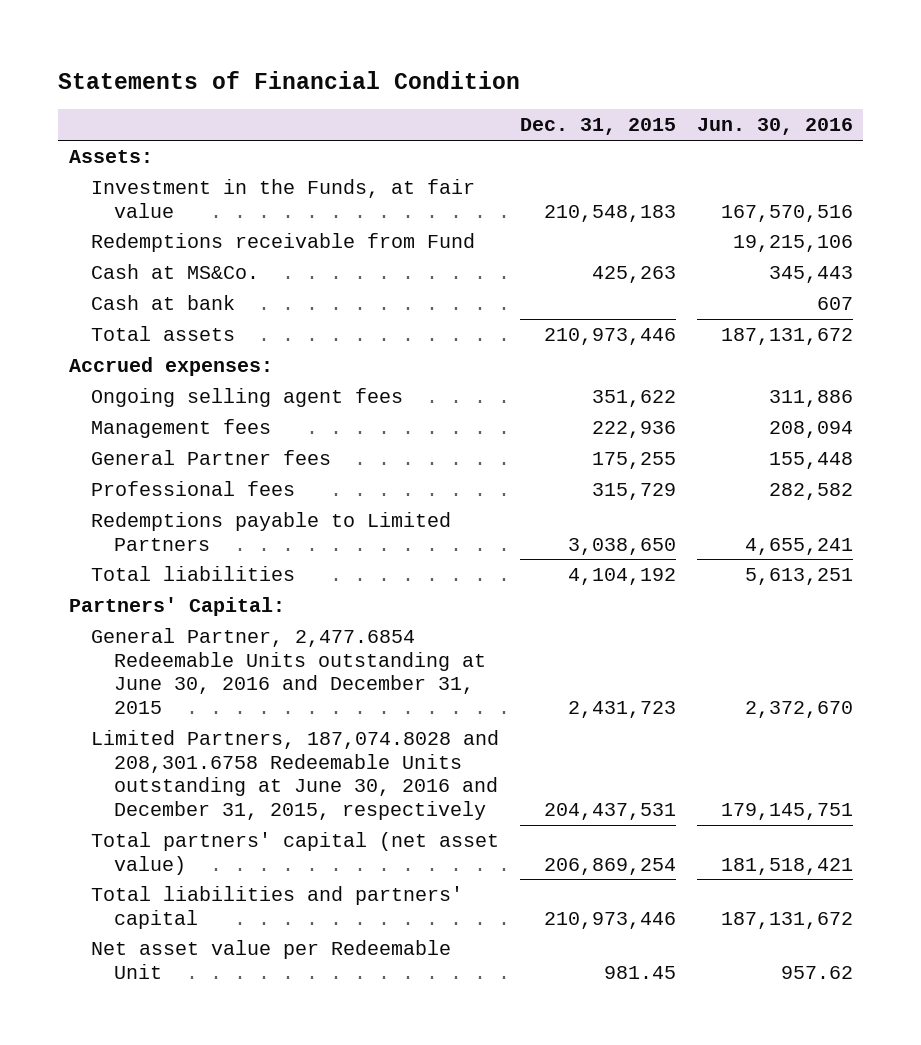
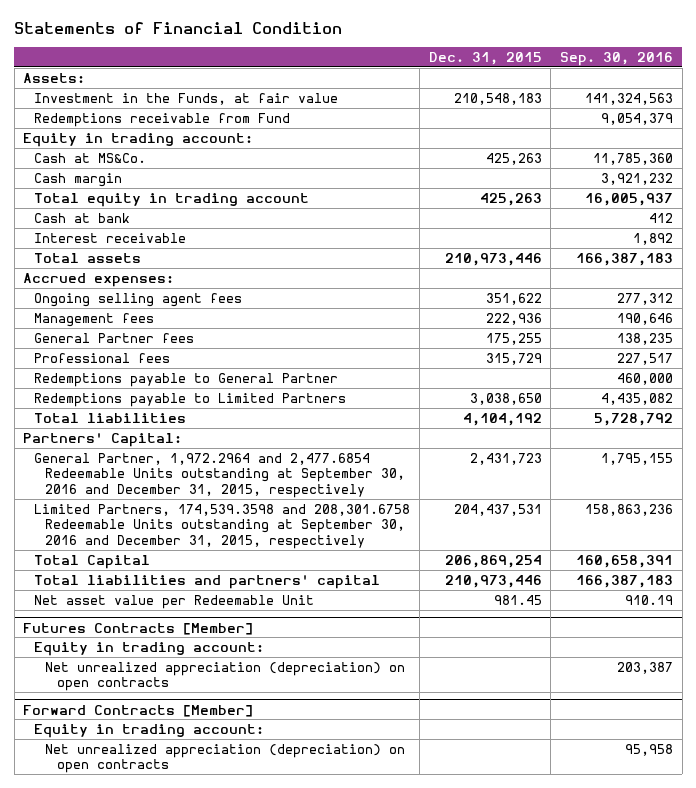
[696,118,853,136] Jun. 30, 2016 -> none
none -> [559,51,673,66] Sep. 30, 2016
none -> [23,132,254,147] Equity in trading account:
none -> [34,172,123,187] Cash margin
none -> [34,192,310,207] Total equity in trading account
none -> [34,232,187,243] Interest receivable
none -> [34,372,339,387] Redemptions payable to General Partner
[91,627,487,714] General Partner, 2,477.6854 Redeemable Units outstanding at June 30, 2016 and December 31, 2015 -> [34,452,406,498] General Partner, 1,972.2964 and 2,477.6854 Redeemable Units outstanding at September 30, 2016 and December 31, 2015, respectively
[91,729,500,820] Limited Partners, 187,074.8028 and 208,301.6758 Redeemable Units outstanding at June 30, 2016 and December 31, 2015, respectively -> [34,503,411,549] Limited Partners, 174,539.3598 and 208,301.6758 Redeemable Units outstanding at September 30, 2016 and December 31, 2015, respectively
[91,831,500,875] Total partners' capital (net asset value) -> [34,554,151,569] Total Capital
none -> [23,622,254,635] Futures Contracts [Member]
none -> [34,641,265,656] Equity in trading account:
none -> [45,661,406,692] Net unrealized appreciation (depreciation) on open contracts
none -> [23,704,254,717] Forward Contracts [Member]
none -> [34,723,265,738] Equity in trading account:
none -> [45,743,406,774] Net unrealized appreciation (depreciation) on open contracts

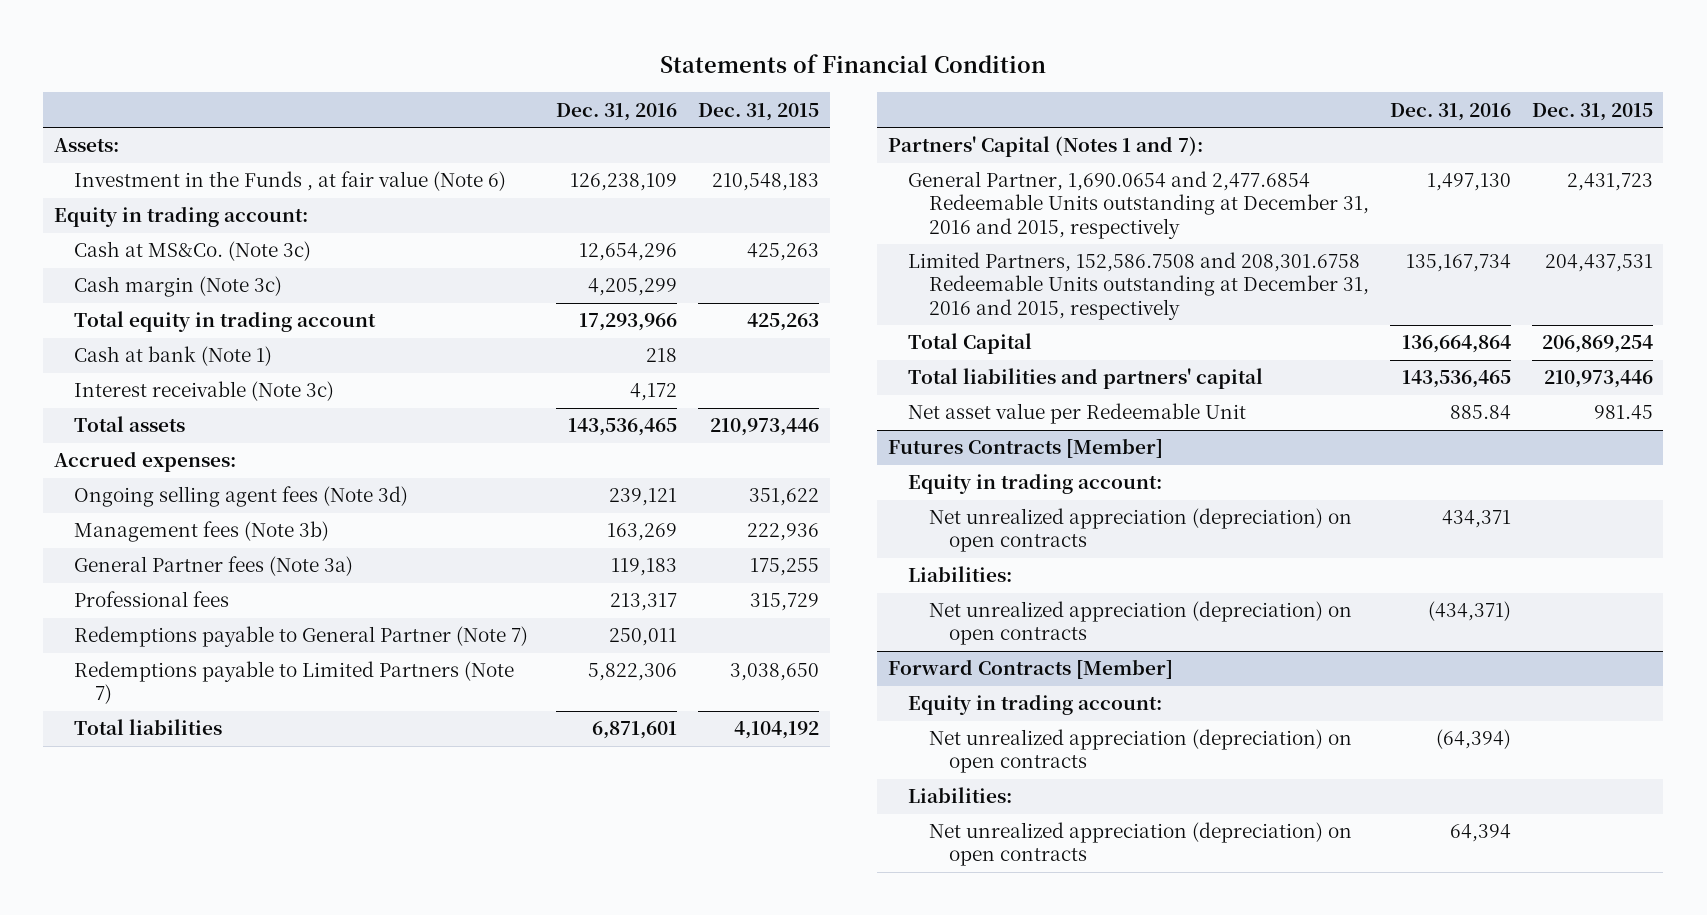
[559,51,673,66] Sep. 30, 2016 -> none
none -> [555,102,677,121] Dec. 31, 2016
[34,112,291,127] Redemptions receivable from Fund -> none
[34,92,339,105] Investment in the Funds, at fair value -> [74,171,507,192] Investment in the Funds , at fair value (Note 6)
[34,152,147,163] Cash at MS&Co. -> [74,241,312,262] Cash at MS&Co. (Note 3c)
[34,172,123,187] Cash margin -> [74,276,283,298] Cash margin (Note 3c)
[34,212,131,223] Cash at bank -> [74,346,273,367] Cash at bank (Note 1)
[34,232,187,243] Interest receivable -> [74,381,335,402] Interest receivable (Note 3c)
[34,292,243,307] Ongoing selling agent fees -> [74,486,409,508] Ongoing selling agent fees (Note 3d)
[34,312,155,327] Management fees -> [74,521,330,543] Management fees (Note 3b)
[34,332,195,343] General Partner fees -> [74,556,354,577] General Partner fees (Note 3a)
[34,372,339,387] Redemptions payable to General Partner -> [74,626,529,648] Redemptions payable to General Partner (Note 7)
[34,392,347,407] Redemptions payable to Limited Partners -> [74,661,515,705] Redemptions payable to Limited Partners (Note 7)
[23,432,183,447] Partners' Capital: -> [887,136,1203,158] Partners' Capital (Notes 1 and 7):
[34,452,406,498] General Partner, 1,972.2964 and 2,477.6854 Redeemable Units outstanding at September 30, 2016 and December 31, 2015, respectively -> [908,171,1369,239] General Partner, 1,690.0654 and 2,477.6854 Redeemable Units outstanding at December 31, 2016 and 2015, respectively
[34,503,411,549] Limited Partners, 174,539.3598 and 208,301.6758 Redeemable Units outstanding at September 30, 2016 and December 31, 2015, respectively -> [908,252,1369,320] Limited Partners, 152,586.7508 and 208,301.6758 Redeemable Units outstanding at December 31, 2016 and 2015, respectively
none -> [908,566,1013,583] Liabilities:
none -> [928,601,1352,646] Net unrealized appreciation (depreciation) on open contracts
none -> [908,787,1013,804] Liabilities:
none -> [928,822,1352,867] Net unrealized appreciation (depreciation) on open contracts

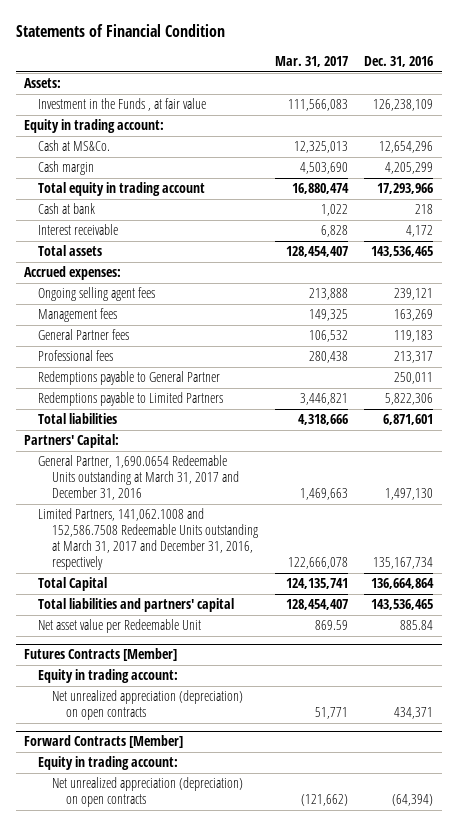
[697,102,819,121] Dec. 31, 2015 -> none
none -> [274,56,348,68] Mar. 31, 2017
[74,171,507,192] Investment in the Funds , at fair value (Note 6) -> [38,98,207,112] Investment in the Funds , at fair value
[74,241,312,262] Cash at MS&Co. (Note 3c) -> [38,140,111,152] Cash at MS&Co.
[74,276,283,298] Cash margin (Note 3c) -> [38,161,95,176] Cash margin
[74,346,273,367] Cash at bank (Note 1) -> [38,203,96,215] Cash at bank
[74,381,335,402] Interest receivable (Note 3c) -> [38,224,119,236] Interest receivable
[74,486,409,508] Ongoing selling agent fees (Note 3d) -> [38,287,156,302] Ongoing selling agent fees
[74,521,330,543] Management fees (Note 3b) -> [38,308,118,323] Management fees
[74,556,354,577] General Partner fees (Note 3a) -> [38,329,130,341] General Partner fees
[74,626,529,648] Redemptions payable to General Partner (Note 7) -> [38,371,221,386] Redemptions payable to General Partner
[74,661,515,705] Redemptions payable to Limited Partners (Note 7) -> [38,392,224,407] Redemptions payable to Limited Partners
[887,136,1203,158] Partners' Capital (Notes 1 and 7): -> [24,434,120,449] Partners' Capital:
[908,171,1369,239] General Partner, 1,690.0654 and 2,477.6854 Redeemable Units outstanding at December 31, 2016 and 2015, respectively -> [38,455,240,501] General Partner, 1,690.0654 Redeemable Units outstanding at March 31, 2017 and December 31, 2016
[908,252,1369,320] Limited Partners, 152,586.7508 and 208,301.6758 Redeemable Units outstanding at December 31, 2016 and 2015, respectively -> [38,508,259,571] Limited Partners, 141,062.1008 and 152,586.7508 Redeemable Units outstanding at March 31, 2017 and December 31, 2016, respectively
[908,566,1013,583] Liabilities: -> none
[928,601,1352,646] Net unrealized appreciation (depreciation) on open contracts -> none
[908,787,1013,804] Liabilities: -> none
[928,822,1352,867] Net unrealized appreciation (depreciation) on open contracts -> none

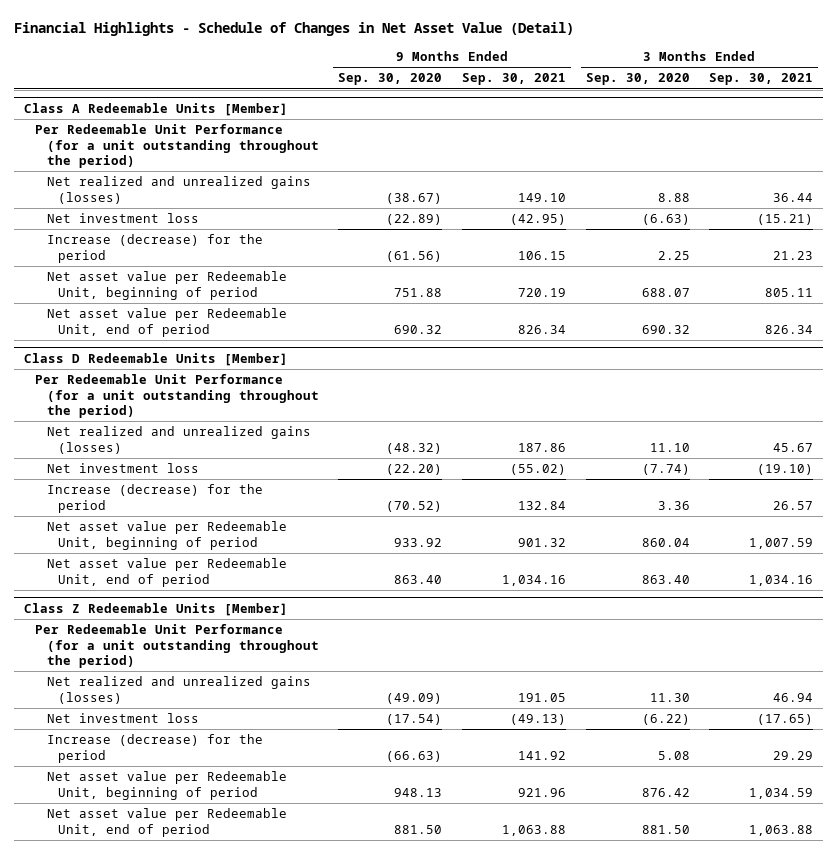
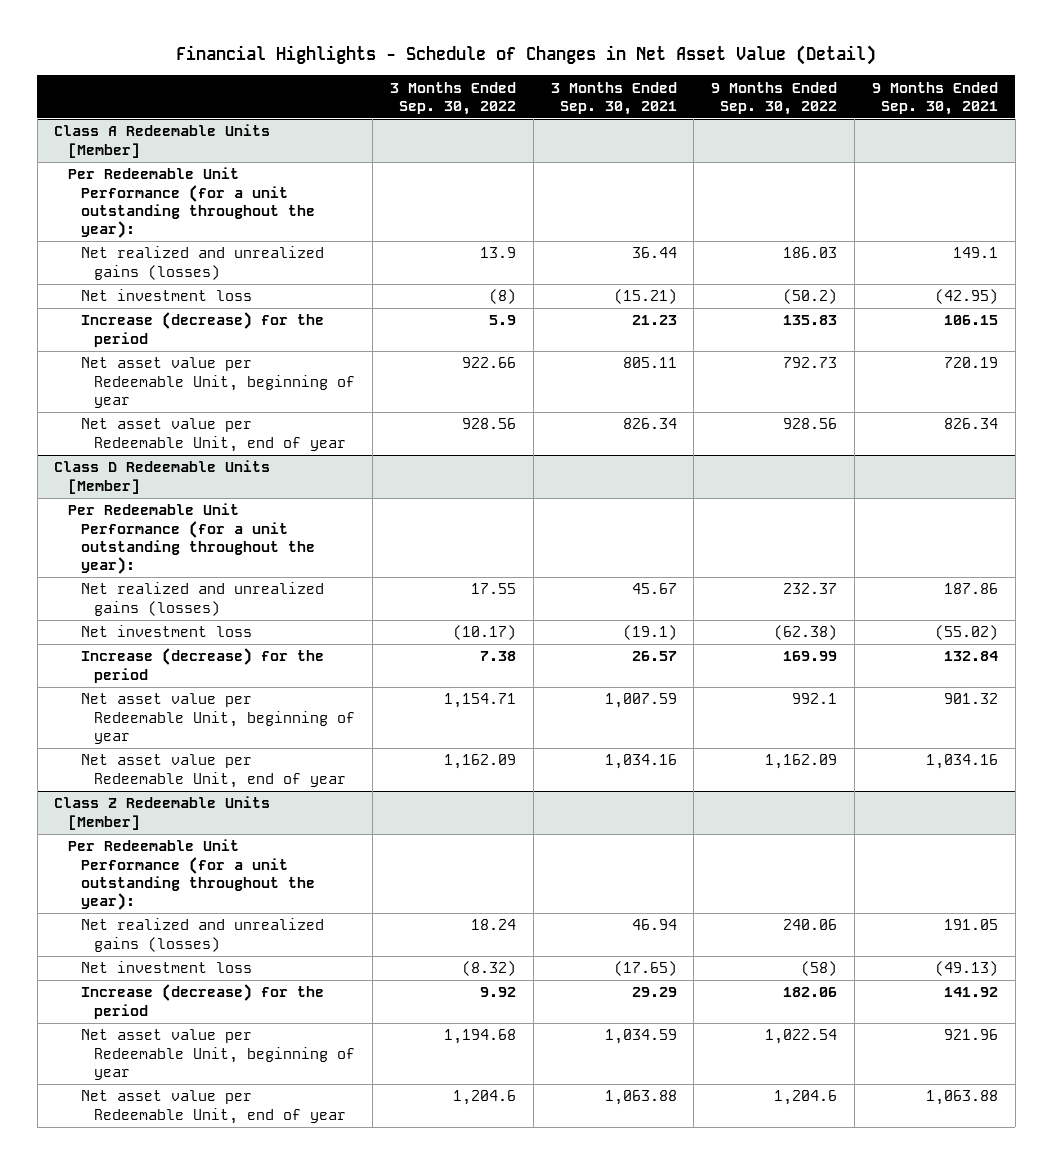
[338,73,443,86] Sep. 30, 2020 -> none
[585,73,690,86] Sep. 30, 2020 -> none
none -> [389,81,516,115] 3 Months Ended Sep. 30, 2022
none -> [711,81,838,115] 9 Months Ended Sep. 30, 2022
[35,124,319,168] Per Redeemable Unit Performance (for a unit outstanding throughout the period) -> [67,167,315,239] Per Redeemable Unit Performance (for a unit outstanding throughout the year):
[517,192,566,202] 149.10 -> [952,247,998,259] 149.1
[46,271,287,300] Net asset value per Redeemable Unit, beginning of period -> [80,357,356,408] Net asset value per Redeemable Unit, beginning of year
[46,308,287,337] Net asset value per Redeemable Unit, end of period -> [80,418,347,452] Net asset value per Redeemable Unit, end of year
[35,374,319,418] Per Redeemable Unit Performance (for a unit outstanding throughout the period) -> [67,503,315,575] Per Redeemable Unit Performance (for a unit outstanding throughout the year):
[757,464,814,476] (19.10) -> [622,625,677,641] (19.1)
[46,521,287,550] Net asset value per Redeemable Unit, beginning of period -> [80,693,356,744] Net asset value per Redeemable Unit, beginning of year
[46,558,287,587] Net asset value per Redeemable Unit, end of period -> [80,754,347,788] Net asset value per Redeemable Unit, end of year
[35,624,319,668] Per Redeemable Unit Performance (for a unit outstanding throughout the period) -> [67,839,315,911] Per Redeemable Unit Performance (for a unit outstanding throughout the year):
[46,771,287,800] Net asset value per Redeemable Unit, beginning of period -> [80,1029,356,1080] Net asset value per Redeemable Unit, beginning of year
[46,808,287,837] Net asset value per Redeemable Unit, end of period -> [80,1090,347,1124] Net asset value per Redeemable Unit, end of year

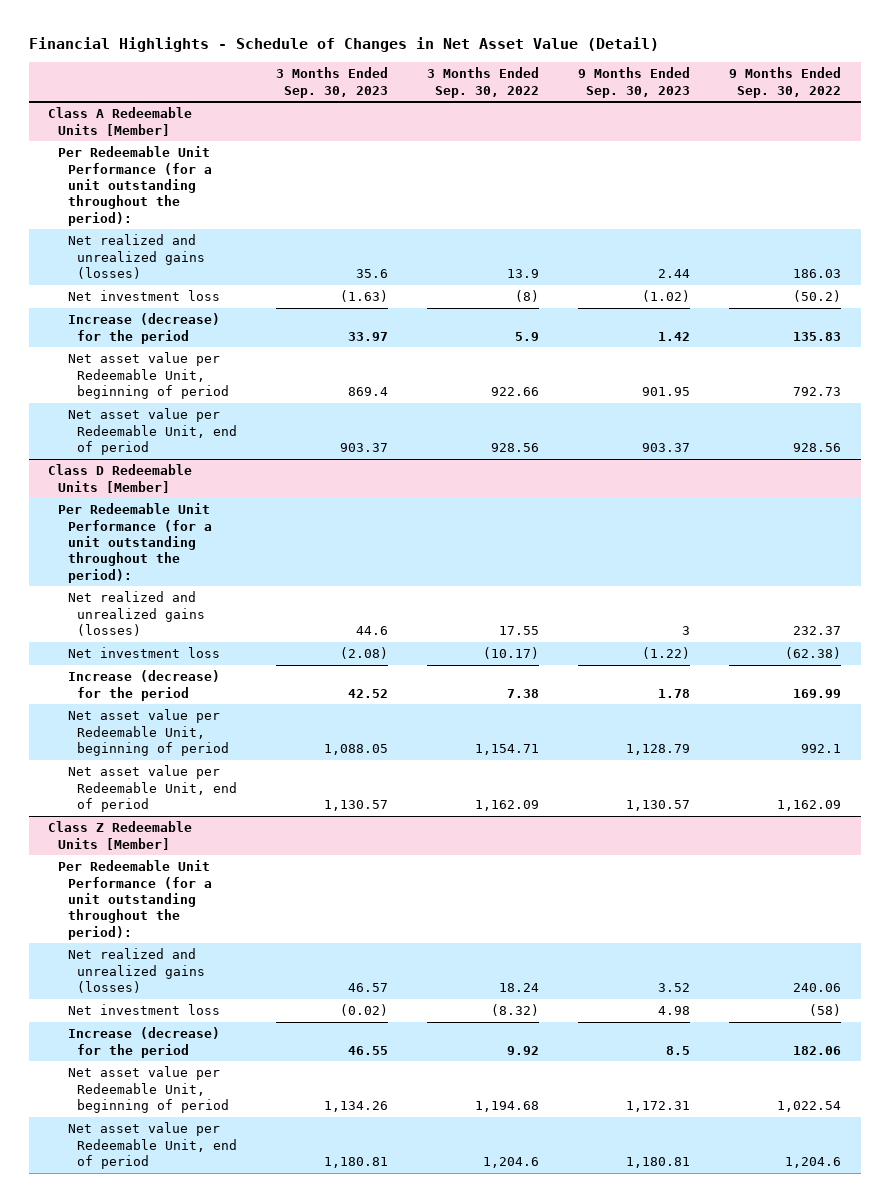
[550,81,677,115] 3 Months Ended Sep. 30, 2021 -> none
[871,81,998,115] 9 Months Ended Sep. 30, 2021 -> none
none -> [276,67,389,98] 3 Months Ended Sep. 30, 2023
none -> [578,67,691,98] 9 Months Ended Sep. 30, 2023
[67,167,315,239] Per Redeemable Unit Performance (for a unit outstanding throughout the year): -> [57,146,212,226] Per Redeemable Unit Performance (for a unit outstanding throughout the period):
[80,357,356,408] Net asset value per Redeemable Unit, beginning of year -> [67,352,230,399] Net asset value per Redeemable Unit, beginning of period
[80,418,347,452] Net asset value per Redeemable Unit, end of year -> [67,408,238,455] Net asset value per Redeemable Unit, end of period
[67,503,315,575] Per Redeemable Unit Performance (for a unit outstanding throughout the year): -> [57,503,212,583] Per Redeemable Unit Performance (for a unit outstanding throughout the period):
[80,693,356,744] Net asset value per Redeemable Unit, beginning of year -> [67,709,230,756] Net asset value per Redeemable Unit, beginning of period
[80,754,347,788] Net asset value per Redeemable Unit, end of year -> [67,765,238,812] Net asset value per Redeemable Unit, end of period
[67,839,315,911] Per Redeemable Unit Performance (for a unit outstanding throughout the year): -> [57,860,212,940] Per Redeemable Unit Performance (for a unit outstanding throughout the period):
[80,1029,356,1080] Net asset value per Redeemable Unit, beginning of year -> [67,1066,230,1113] Net asset value per Redeemable Unit, beginning of period
[80,1090,347,1124] Net asset value per Redeemable Unit, end of year -> [67,1122,238,1169] Net asset value per Redeemable Unit, end of period

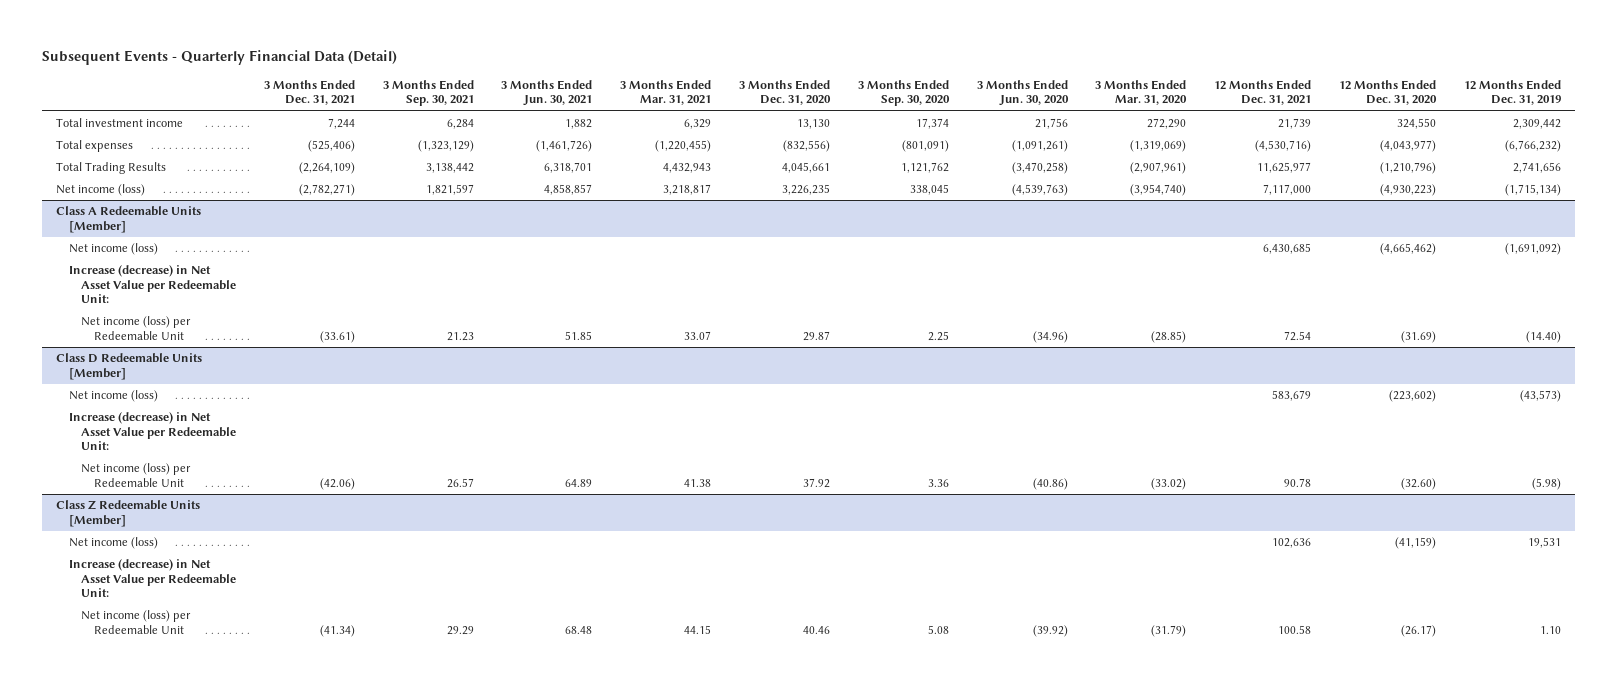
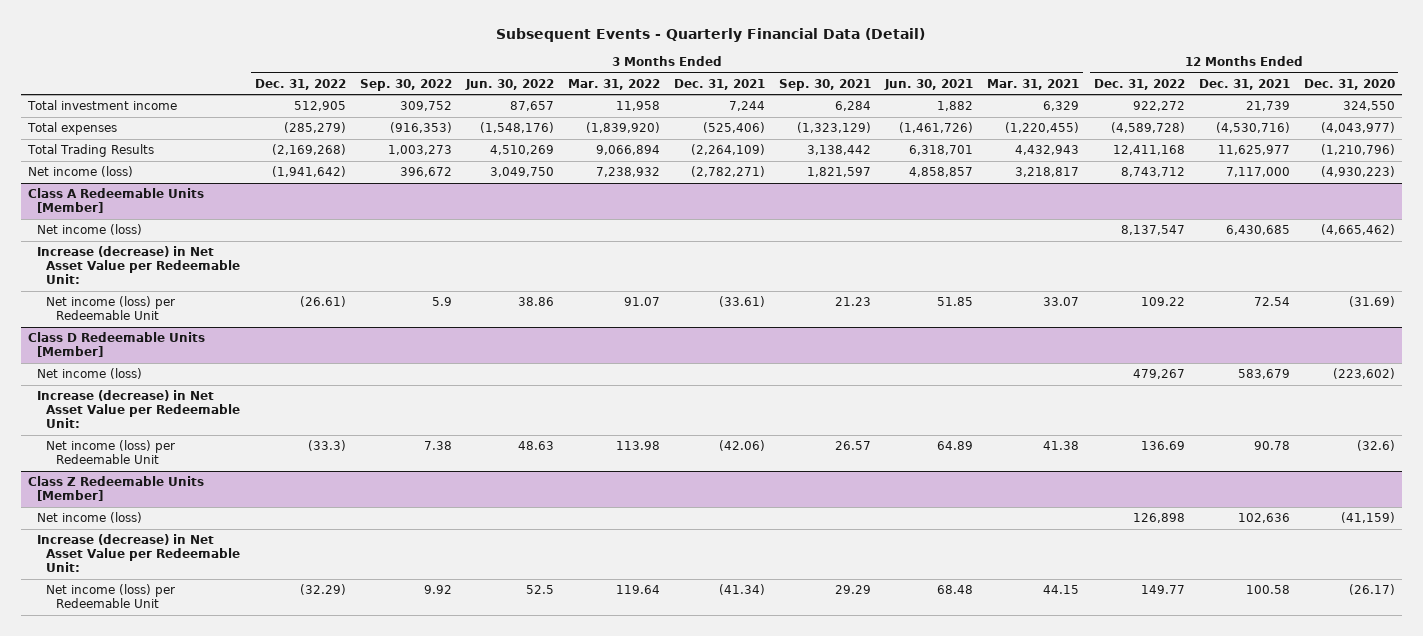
[739,79,832,106] 3 Months Ended Dec. 31, 2020 -> none
[857,79,950,107] 3 Months Ended Sep. 30, 2020 -> none
[976,79,1069,107] 3 Months Ended Jun. 30, 2020 -> none
[1095,79,1188,106] 3 Months Ended Mar. 31, 2020 -> none
[1463,79,1561,106] 12 Months Ended Dec. 31, 2019 -> none
none -> [254,78,346,90] Dec. 31, 2022
none -> [359,78,452,91] Sep. 30, 2022
none -> [464,78,554,90] Jun. 30, 2022
none -> [567,78,660,90] Mar. 31, 2022
none -> [1093,78,1185,90] Dec. 31, 2022
[1400,477,1436,490] (32.60) -> [1356,440,1395,452] (32.6)

